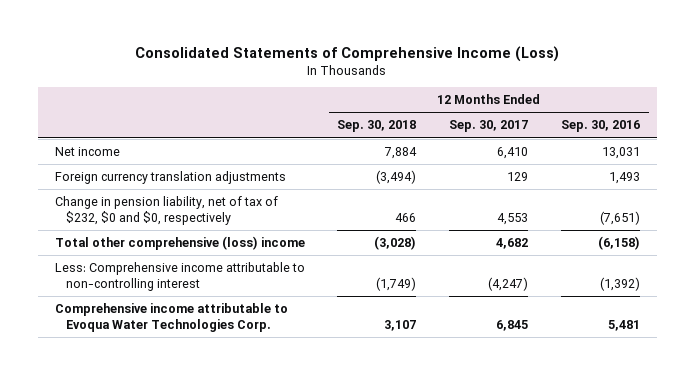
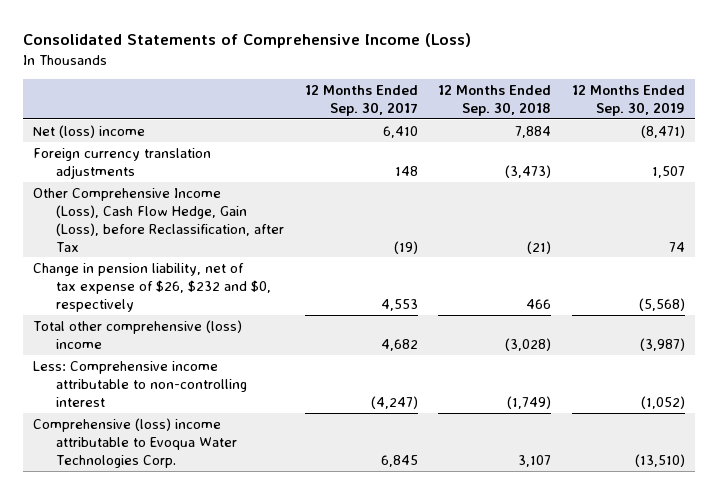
[561,120,641,133] Sep. 30, 2016 -> none
none -> [571,85,685,117] 12 Months Ended Sep. 30, 2019
[54,147,120,157] Net income -> [32,124,145,138] Net (loss) income
[376,170,417,185] (3,494) -> [505,164,552,178] (3,473)
[507,172,529,182] 129 -> [394,165,418,176] 148
none -> [32,187,284,252] Other Comprehensive Income (Loss), Cash Flow Hedge, Gain (Loss), before Reclassification, after Tax
[54,196,278,225] Change in pension liability, net of tax of $232, $0 and $0, respectively -> [32,262,271,312] Change in pension liability, net of tax expense of $26, $232 and $0, respectively
[54,303,288,332] Comprehensive income attributable to Evoqua Water Technologies Corp. -> [32,417,237,468] Comprehensive (loss) income attributable to Evoqua Water Technologies Corp.

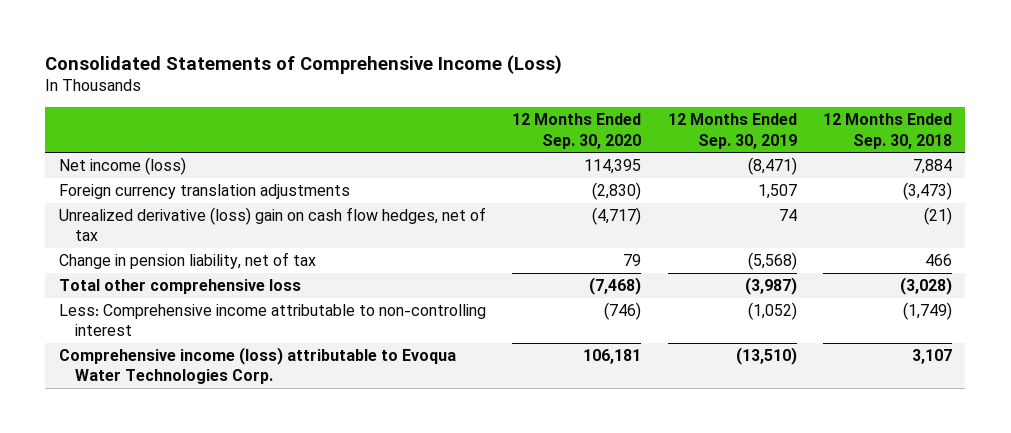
[304,85,418,117] 12 Months Ended Sep. 30, 2017 -> none
none -> [512,113,642,149] 12 Months Ended Sep. 30, 2020
[32,124,145,138] Net (loss) income -> [58,156,186,175] Net income (loss)
[32,187,284,252] Other Comprehensive Income (Loss), Cash Flow Hedge, Gain (Loss), before Reclassification, after Tax -> [58,206,486,242] Unrealized derivative (loss) gain on cash flow hedges, net of tax
[32,262,271,312] Change in pension liability, net of tax expense of $26, $232 and $0, respectively -> [58,251,316,269] Change in pension liability, net of tax
[32,319,242,349] Total other comprehensive (loss) income -> [58,278,301,294] Total other comprehensive loss
[32,417,237,468] Comprehensive (loss) income attributable to Evoqua Water Technologies Corp. -> [58,346,456,385] Comprehensive income (loss) attributable to Evoqua Water Technologies Corp.

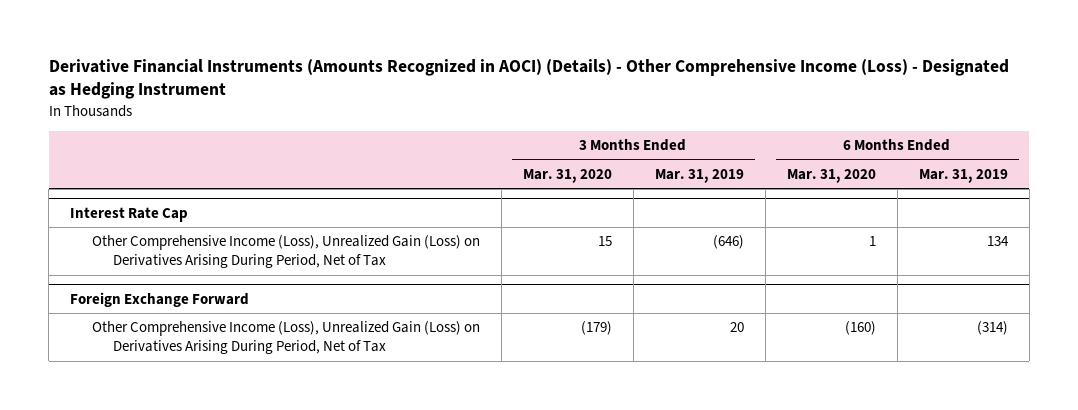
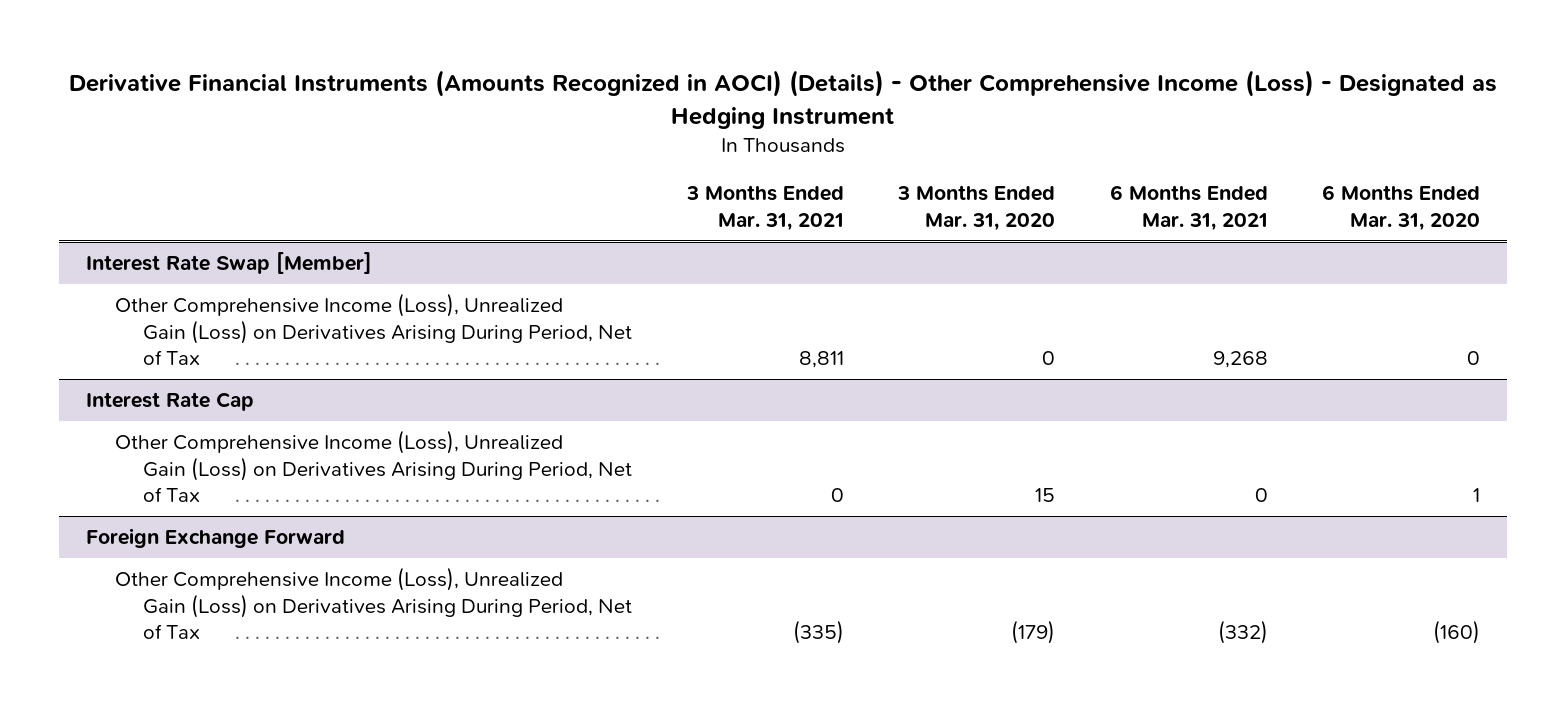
[654,168,744,183] Mar. 31, 2019 -> none
[918,168,1008,183] Mar. 31, 2019 -> none
none -> [685,185,844,231] 3 Months Ended Mar. 31, 2021
none -> [1109,185,1268,231] 6 Months Ended Mar. 31, 2021
none -> [86,251,373,274] Interest Rate Swap [Member]
none -> [114,292,633,366] Other Comprehensive Income (Loss), Unrealized Gain (Loss) on Derivatives Arising During Period, Net of Tax

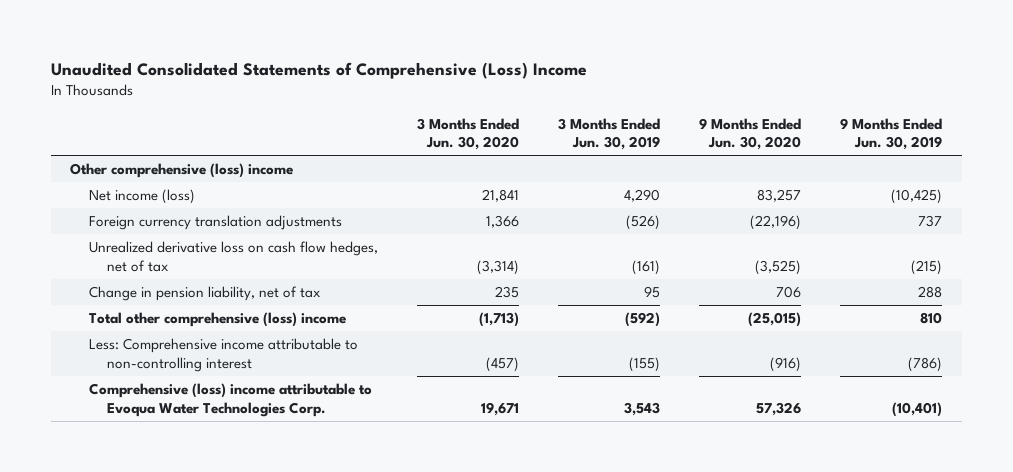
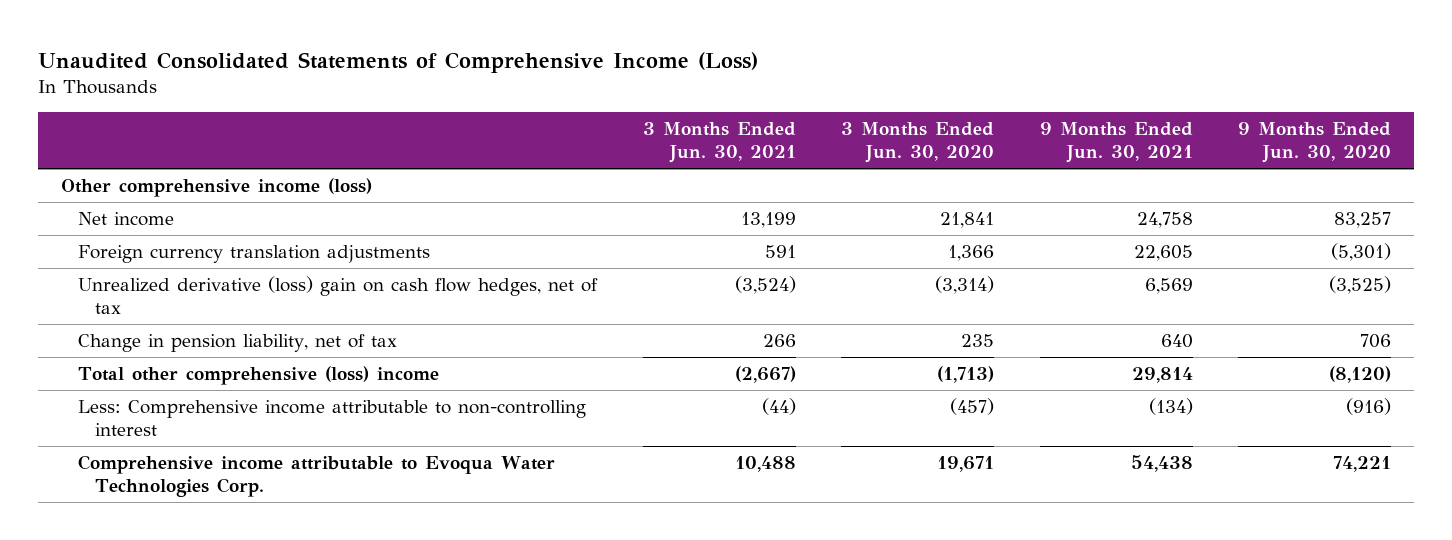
[50,61,587,79] Unaudited Consolidated Statements of Comprehensive (Loss) Income -> [38,51,759,73] Unaudited Consolidated Statements of Comprehensive Income (Loss)
[558,117,661,150] 3 Months Ended Jun. 30, 2019 -> none
[840,117,943,150] 9 Months Ended Jun. 30, 2019 -> none
none -> [642,122,796,163] 3 Months Ended Jun. 30, 2021
none -> [1039,122,1193,163] 9 Months Ended Jun. 30, 2021
[70,163,294,179] Other comprehensive (loss) income -> [61,178,373,198] Other comprehensive income (loss)
[88,189,195,205] Net income (loss) -> [78,212,175,227] Net income
[750,215,802,231] (22,196) -> [1331,243,1392,262] (5,301)
[88,241,378,272] Unrealized derivative loss on cash flow hedges, net of tax -> [78,276,599,314] Unrealized derivative (loss) gain on cash flow hedges, net of tax
[748,312,802,328] (25,015) -> [1329,366,1392,384] (8,120)
[88,383,372,417] Comprehensive (loss) income attributable to Evoqua Water Technologies Corp. -> [78,455,556,497] Comprehensive income attributable to Evoqua Water Technologies Corp.
[756,401,802,416] 57,326 -> [1333,456,1392,473] 74,221

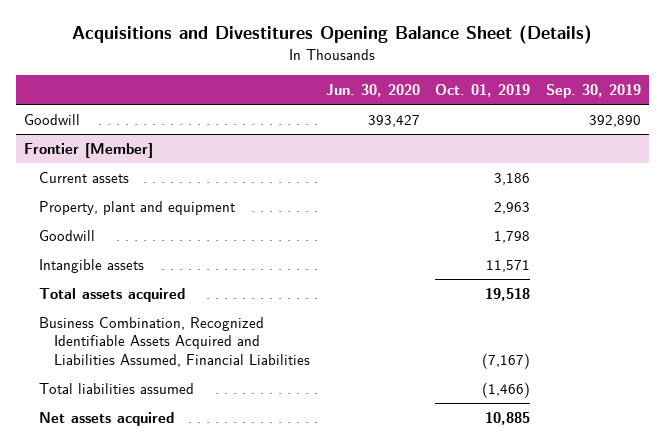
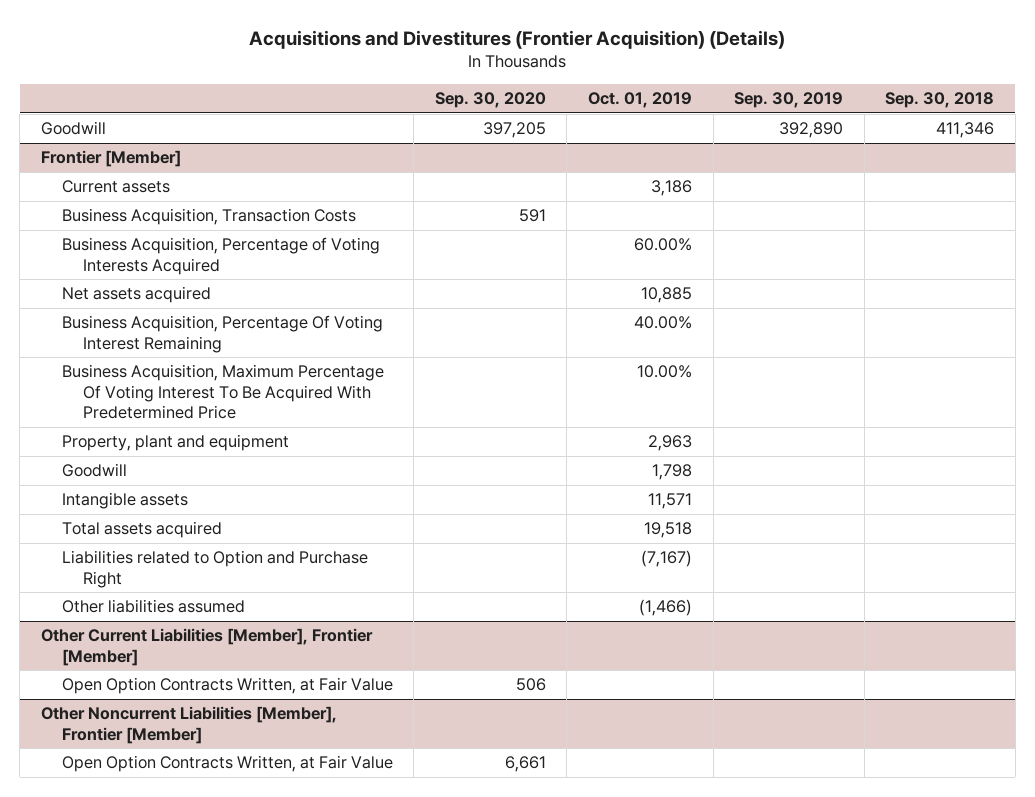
[72,25,593,45] Acquisitions and Divestitures Opening Balance Sheet (Details) -> [249,30,786,50] Acquisitions and Divestitures (Frontier Acquisition) (Details)
[325,83,420,97] Jun. 30, 2020 -> none
none -> [434,92,546,109] Sep. 30, 2020
none -> [885,92,995,109] Sep. 30, 2018
none -> [61,208,356,226] Business Acquisition, Transaction Costs
none -> [61,237,380,275] Business Acquisition, Percentage of Voting Interests Acquired
[38,412,174,427] Net assets acquired -> [61,286,211,304] Net assets acquired
none -> [61,315,383,353] Business Acquisition, Percentage Of Voting Interest Remaining
none -> [61,364,384,420] Business Acquisition, Maximum Percentage Of Voting Interest To Be Acquired With Predetermined Price
[38,317,310,367] Business Combination, Recognized Identifiable Assets Acquired and Liabilities Assumed, Financial Liabilities -> [61,550,368,588] Liabilities related to Option and Purchase Right
[38,383,194,395] Total liabilities assumed -> [61,599,245,614] Other liabilities assumed
none -> [40,628,373,666] Other Current Liabilities [Member], Frontier [Member]
none -> [61,677,393,695] Open Option Contracts Written, at Fair Value
none -> [40,706,337,744] Other Noncurrent Liabilities [Member], Frontier [Member]
none -> [61,755,393,773] Open Option Contracts Written, at Fair Value

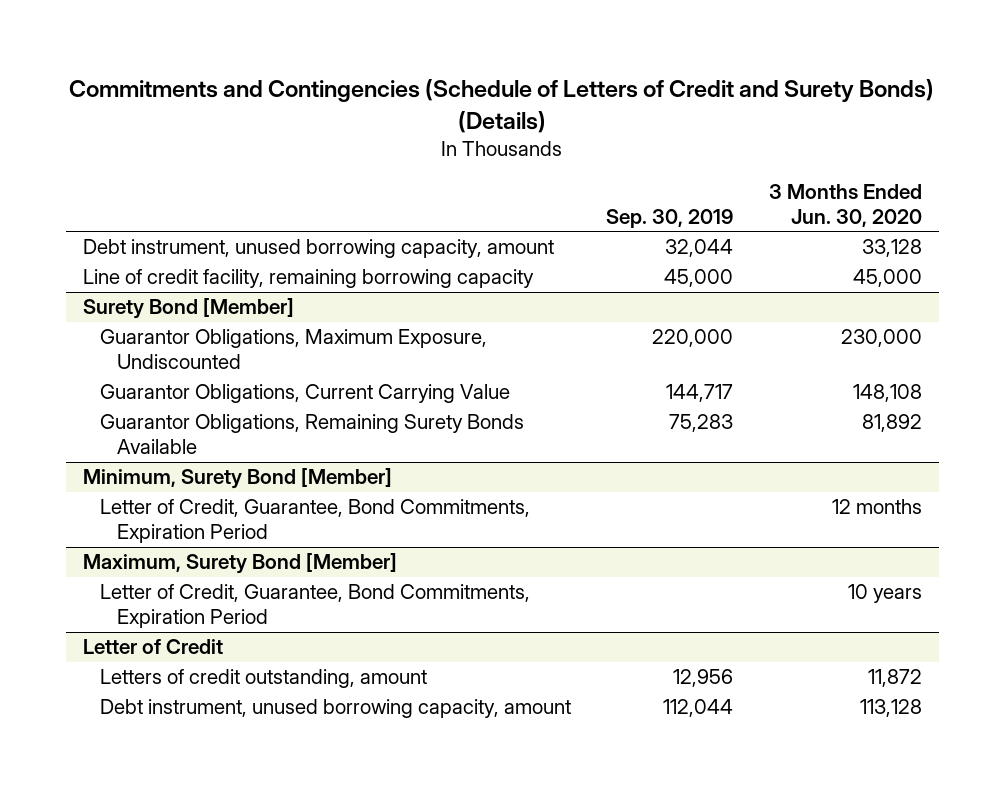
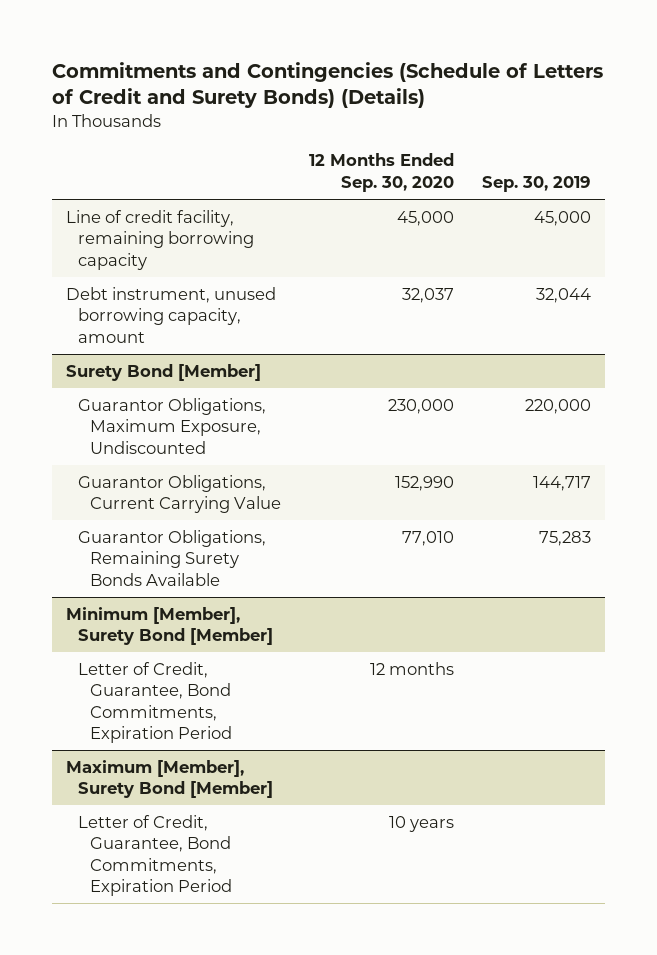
[768,184,922,227] 3 Months Ended Jun. 30, 2020 -> none
none -> [309,153,455,192] 12 Months Ended Sep. 30, 2020
[83,239,555,259] Debt instrument, unused borrowing capacity, amount -> [66,286,277,343] Debt instrument, unused borrowing capacity, amount
[83,468,393,490] Minimum, Surety Bond [Member] -> [66,606,274,646] Minimum [Member], Surety Bond [Member]
[83,553,398,575] Maximum, Surety Bond [Member] -> [66,759,274,799] Maximum [Member], Surety Bond [Member]
[83,639,224,655] Letter of Credit -> none
[100,669,428,689] Letters of credit outstanding, amount -> none
[100,699,572,719] Debt instrument, unused borrowing capacity, amount -> none

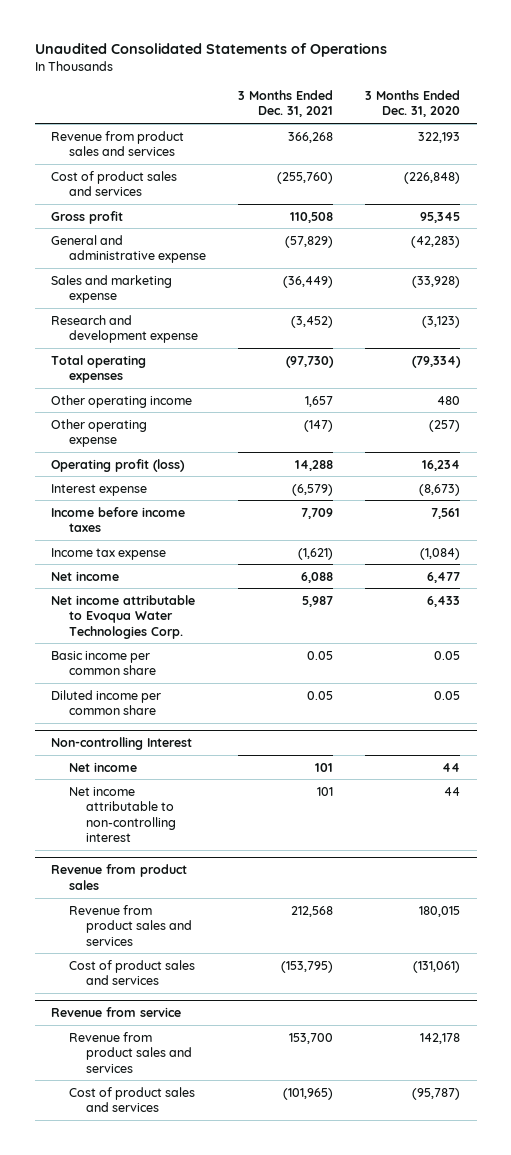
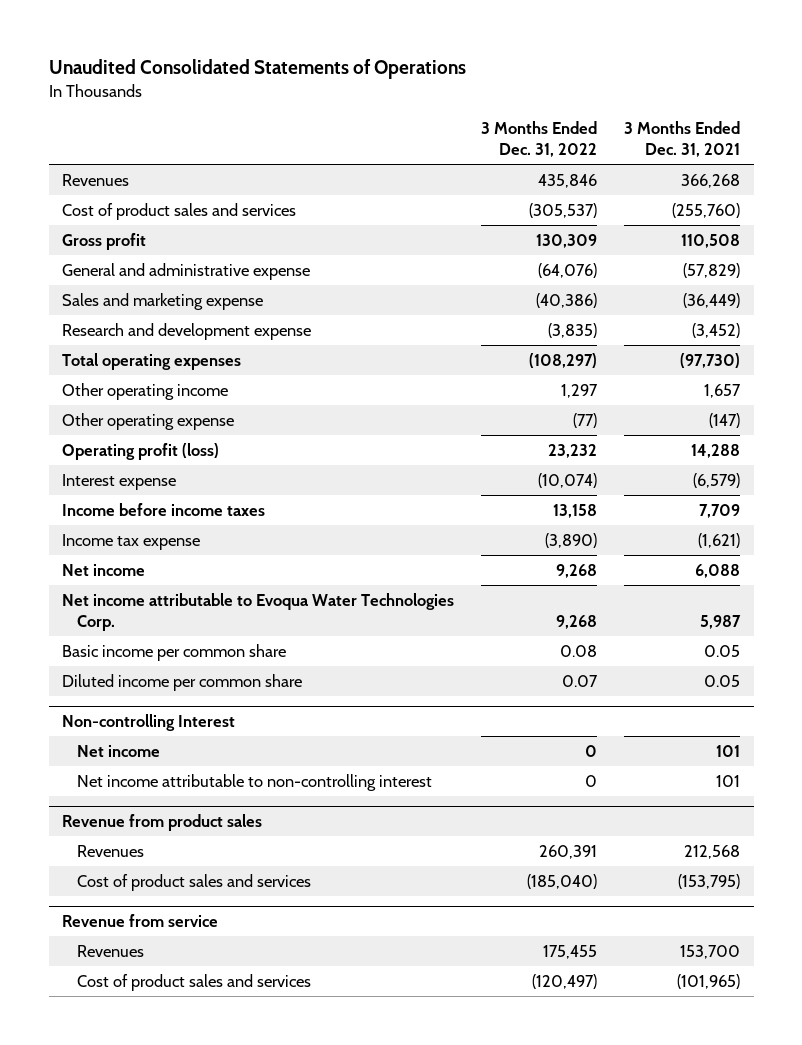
[365,90,461,118] 3 Months Ended Dec. 31, 2020 -> none
none -> [481,121,598,158] 3 Months Ended Dec. 31, 2022
[50,130,184,157] Revenue from product sales and services -> [62,173,130,186] Revenues
[68,904,193,946] Revenue from product sales and services -> [77,844,145,857] Revenues
[68,1031,193,1073] Revenue from product sales and services -> [77,944,145,957] Revenues

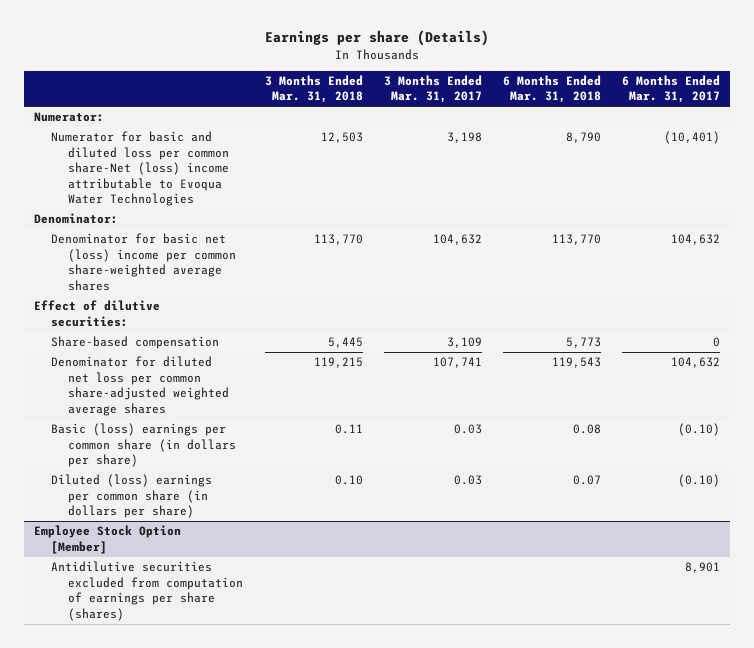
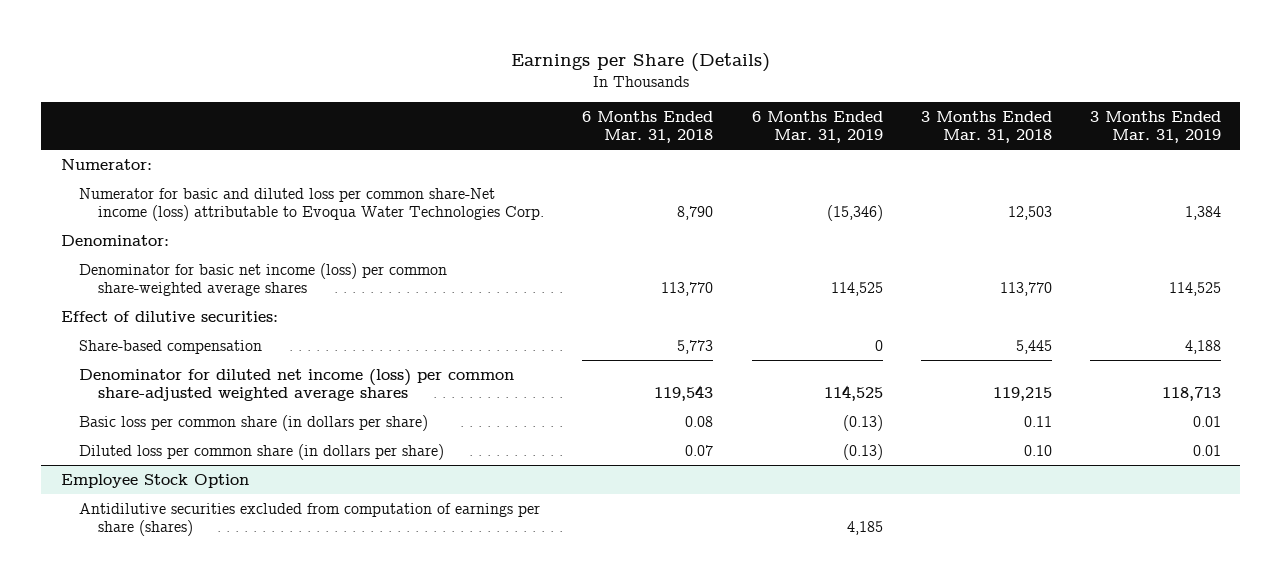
[265,30,490,47] Earnings per share (Details) -> [510,52,770,72] Earnings per Share (Details)
[383,74,482,104] 3 Months Ended Mar. 31, 2017 -> none
[621,74,720,104] 6 Months Ended Mar. 31, 2017 -> none
none -> [751,111,883,144] 6 Months Ended Mar. 31, 2019
none -> [1090,111,1222,144] 3 Months Ended Mar. 31, 2019
[51,131,230,207] Numerator for basic and diluted loss per common share-Net (loss) income attributable to Evoqua Water Technologies -> [79,187,545,222] Numerator for basic and diluted loss per common share-Net income (loss) attributable to Evoqua Water Technologies Corp.
[51,233,237,291] Denominator for basic net (loss) income per common share-weighted average shares -> [79,262,448,297] Denominator for basic net income (loss) per common share-weighted average shares
[51,356,230,416] Denominator for diluted net loss per common share-adjusted weighted average shares -> [79,368,515,402] Denominator for diluted net income (loss) per common share-adjusted weighted average shares
[51,423,237,468] Basic (loss) earnings per common share (in dollars per share) -> [79,414,429,431] Basic loss per common share (in dollars per share)
[51,474,213,519] Diluted (loss) earnings per common share (in dollars per share) -> [79,443,445,460] Diluted loss per common share (in dollars per share)
[34,525,182,554] Employee Stock Option [Member] -> [60,473,249,488] Employee Stock Option

